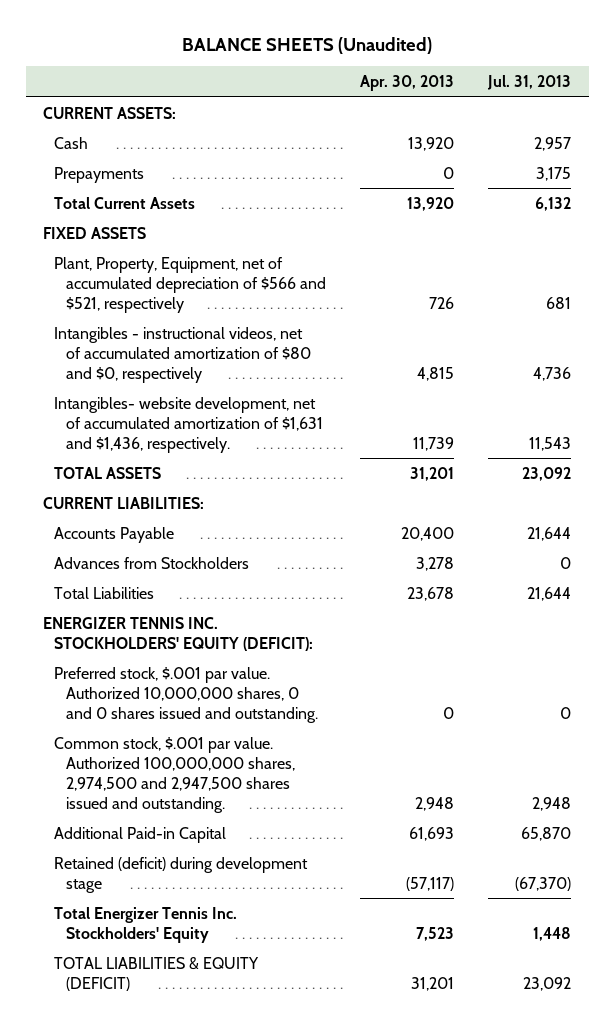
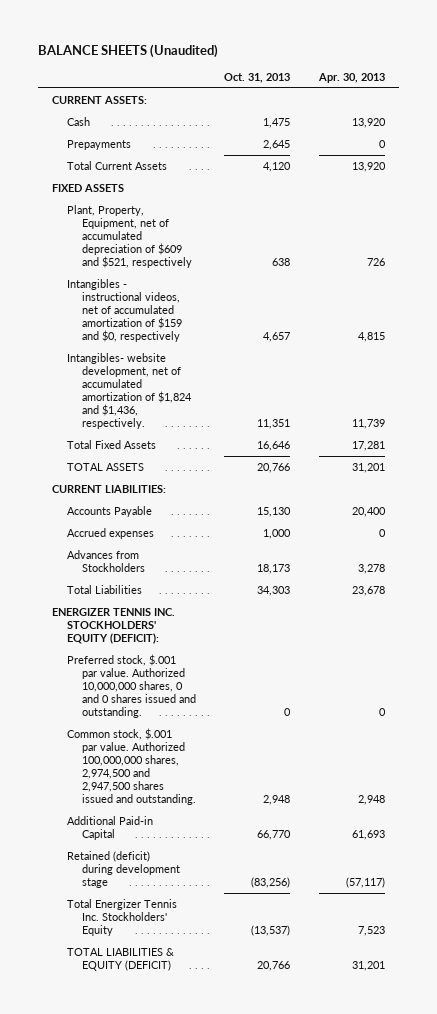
[487,75,572,91] Jul. 31, 2013 -> none
none -> [224,73,291,84] Oct. 31, 2013
[54,256,326,313] Plant, Property, Equipment, net of accumulated depreciation of $566 and $521, respectively -> [66,204,192,269] Plant, Property, Equipment, net of accumulated depreciation of $609 and $521, respectively
[54,326,311,383] Intangibles - instructional videos, net of accumulated amortization of $80 and $0, respectively -> [66,278,182,343] Intangibles - instructional videos, net of accumulated amortization of $159 and $0, respectively
[54,396,323,453] Intangibles- website development, net of accumulated amortization of $1,631 and $1,436, respectively. -> [66,352,192,430] Intangibles- website development, net of accumulated amortization of $1,824 and $1,436, respectively.
none -> [66,439,156,449] Total Fixed Assets
none -> [66,527,154,539] Accrued expenses

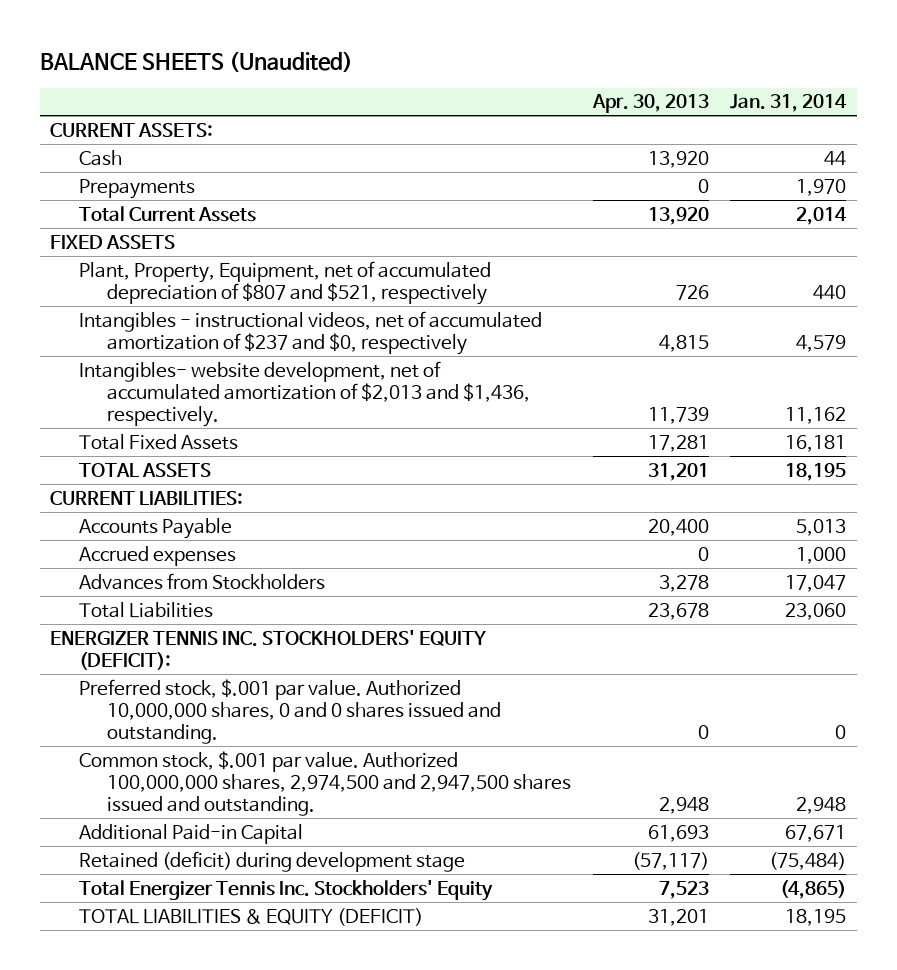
[224,73,291,84] Oct. 31, 2013 -> none
none -> [730,94,848,113] Jan. 31, 2014
[66,204,192,269] Plant, Property, Equipment, net of accumulated depreciation of $609 and $521, respectively -> [78,260,491,305] Plant, Property, Equipment, net of accumulated depreciation of $807 and $521, respectively
[66,278,182,343] Intangibles - instructional videos, net of accumulated amortization of $159 and $0, respectively -> [78,310,542,355] Intangibles - instructional videos, net of accumulated amortization of $237 and $0, respectively
[66,352,192,430] Intangibles- website development, net of accumulated amortization of $1,824 and $1,436, respectively. -> [78,360,531,427] Intangibles- website development, net of accumulated amortization of $2,013 and $1,436, respectively.

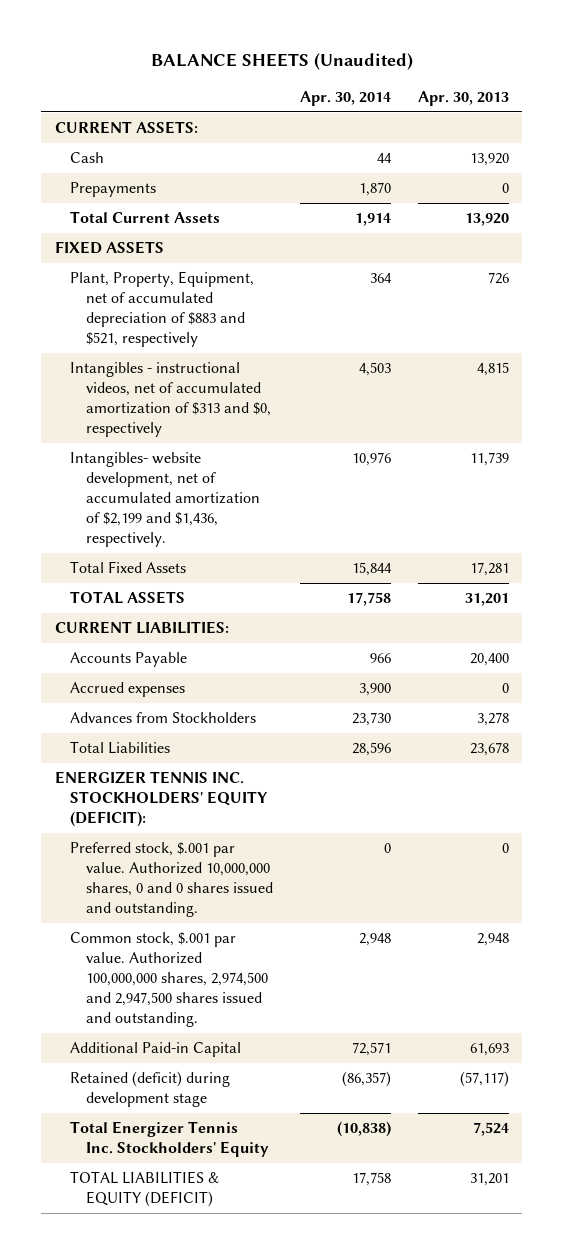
[730,94,848,113] Jan. 31, 2014 -> none
none -> [300,90,392,106] Apr. 30, 2014
[78,260,491,305] Plant, Property, Equipment, net of accumulated depreciation of $807 and $521, respectively -> [70,271,255,347] Plant, Property, Equipment, net of accumulated depreciation of $883 and $521, respectively
[78,310,542,355] Intangibles - instructional videos, net of accumulated amortization of $237 and $0, respectively -> [70,362,272,437] Intangibles - instructional videos, net of accumulated amortization of $313 and $0, respectively
[78,360,531,427] Intangibles- website development, net of accumulated amortization of $2,013 and $1,436, respectively. -> [70,452,261,547] Intangibles- website development, net of accumulated amortization of $2,199 and $1,436, respectively.
[658,880,709,899] 7,523 -> [472,1122,509,1137] 7,524

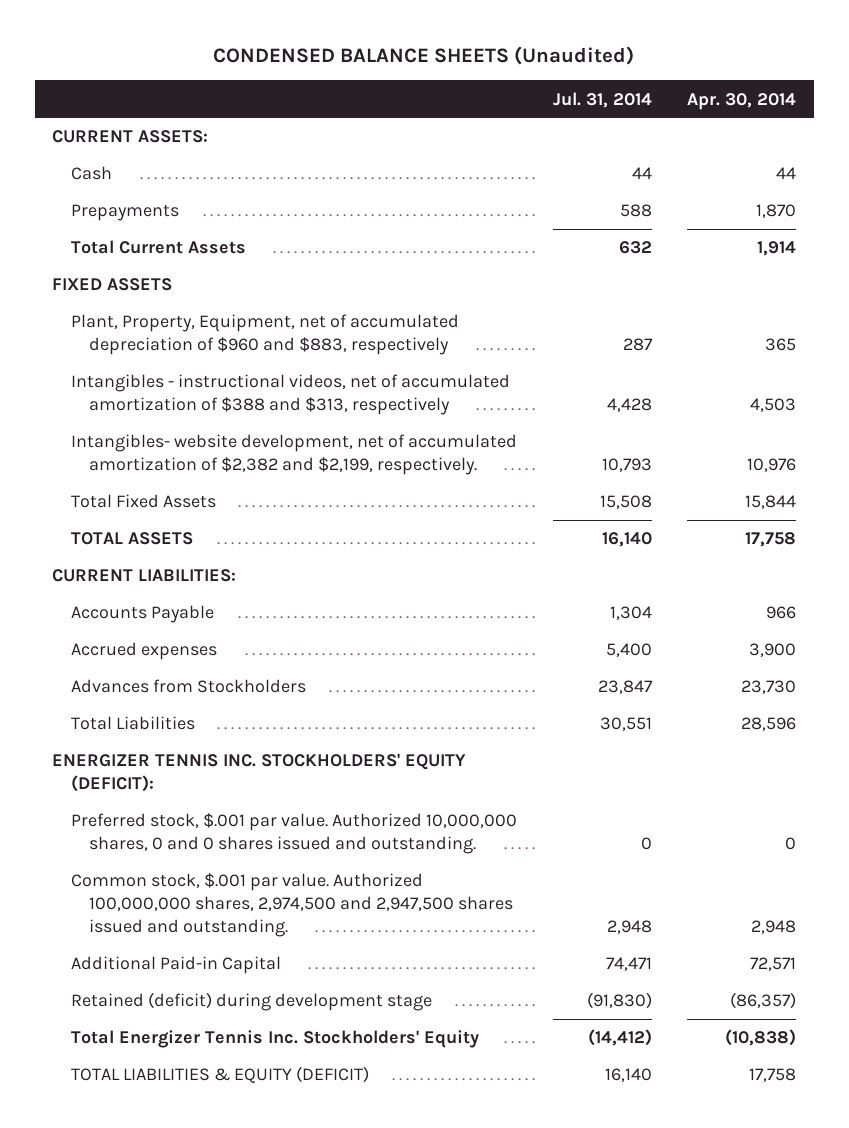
[150,52,413,70] BALANCE SHEETS (Unaudited) -> [213,46,635,66] CONDENSED BALANCE SHEETS (Unaudited)
[417,90,509,106] Apr. 30, 2013 -> none
none -> [552,91,652,108] Jul. 31, 2014
[70,271,255,347] Plant, Property, Equipment, net of accumulated depreciation of $883 and $521, respectively -> [70,314,459,356] Plant, Property, Equipment, net of accumulated depreciation of $960 and $883, respectively
[370,273,393,284] 364 -> [765,338,797,352] 365
[70,362,272,437] Intangibles - instructional videos, net of accumulated amortization of $313 and $0, respectively -> [70,374,510,416] Intangibles - instructional videos, net of accumulated amortization of $388 and $313, respectively
[70,452,261,547] Intangibles- website development, net of accumulated amortization of $2,199 and $1,436, respectively. -> [70,434,517,476] Intangibles- website development, net of accumulated amortization of $2,382 and $2,199, respectively.

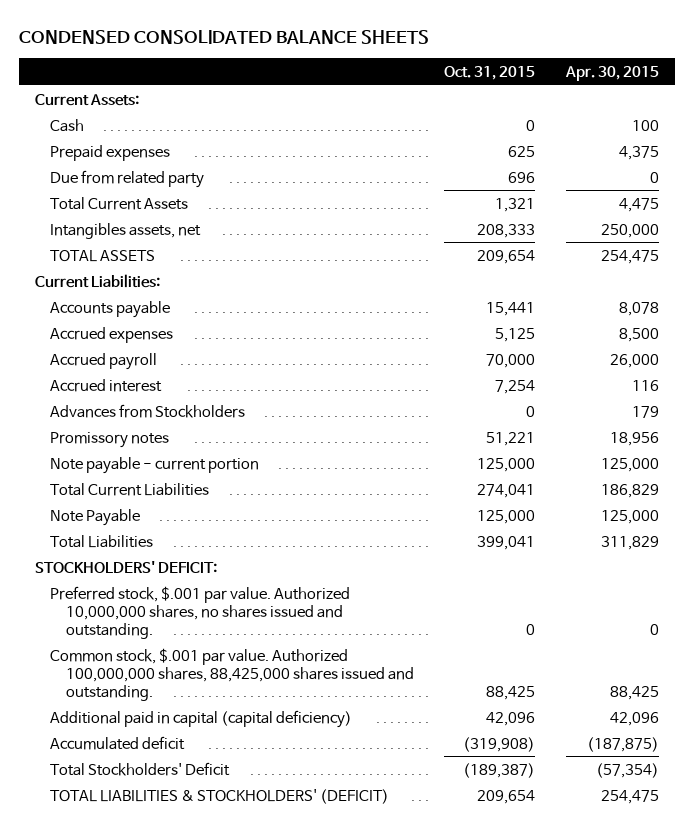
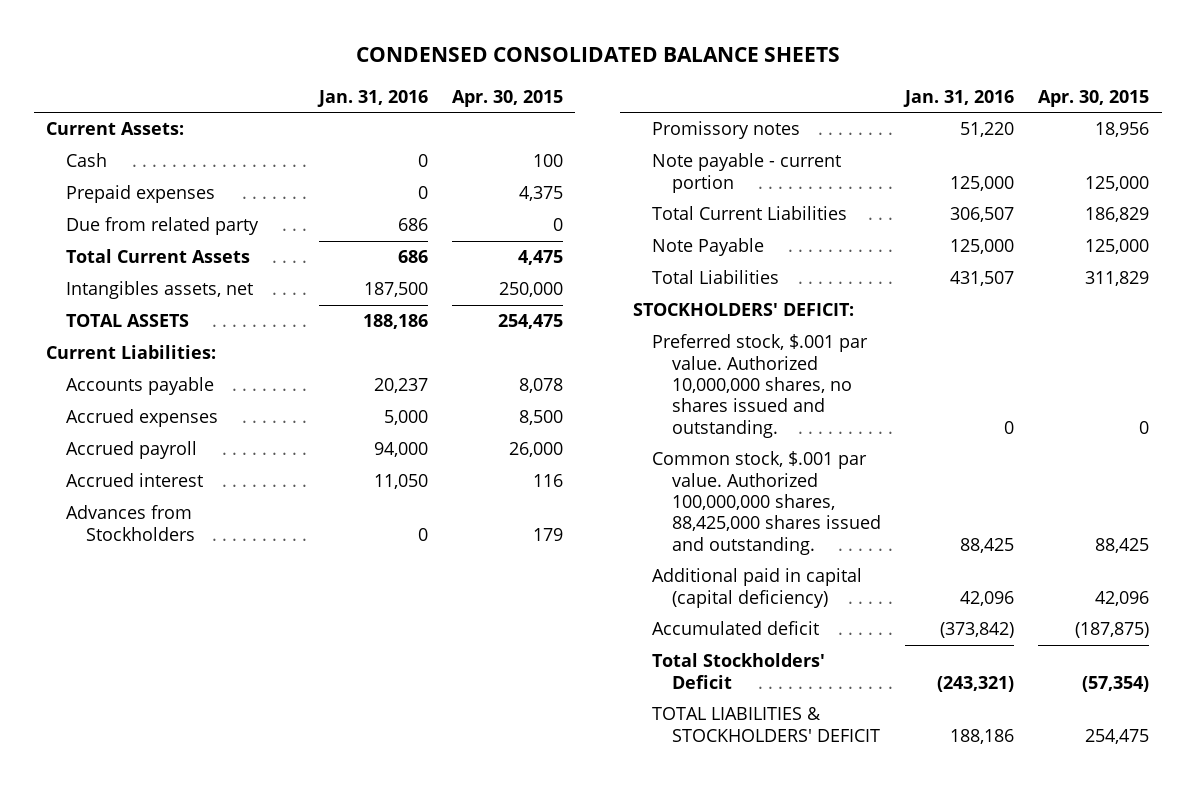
[444,65,536,80] Oct. 31, 2015 -> none
none -> [316,89,428,107] Jan. 31, 2016
[50,788,390,804] TOTAL LIABILITIES & STOCKHOLDERS' (DEFICIT) -> [652,707,880,742] TOTAL LIABILITIES & STOCKHOLDERS' DEFICIT

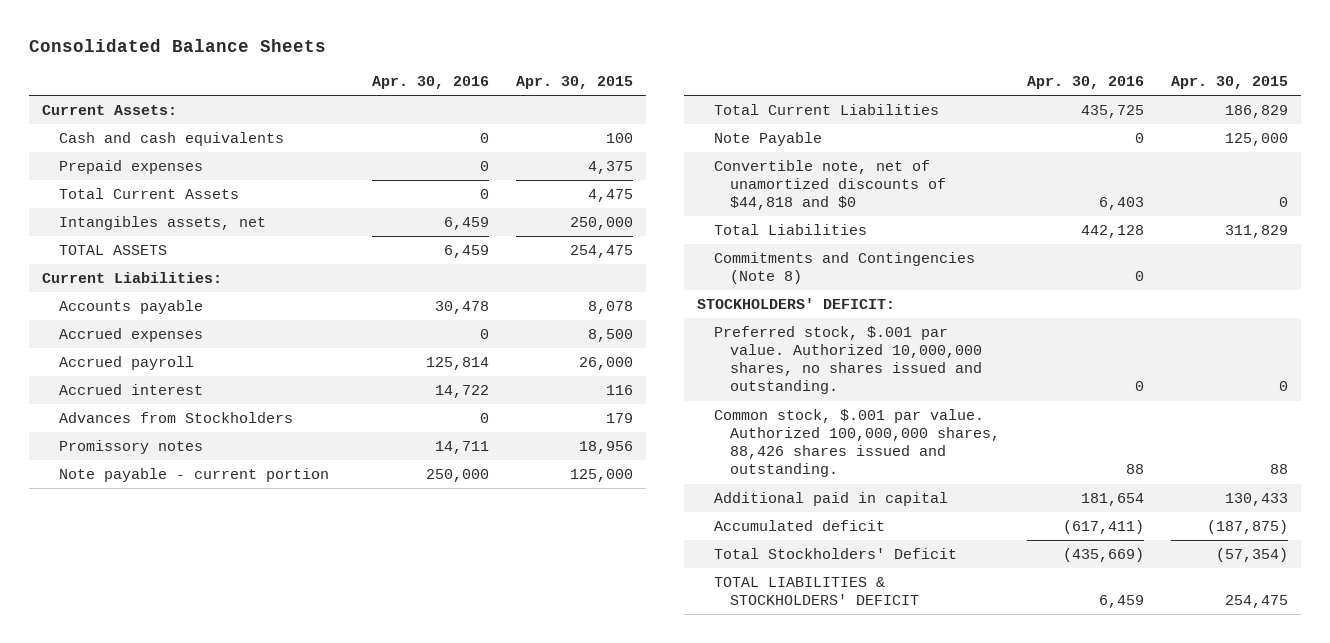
[355,47,840,63] CONDENSED CONSOLIDATED BALANCE SHEETS -> [28,39,326,53] Consolidated Balance Sheets
[316,89,428,107] Jan. 31, 2016 -> none
none -> [371,76,489,90] Apr. 30, 2016
[66,153,108,168] Cash -> [58,131,284,146] Cash and cash equivalents
[66,217,260,236] Due from related party -> none
none -> [713,159,947,211] Convertible note, net of unamortized discounts of $44,818 and $0
none -> [713,251,975,285] Commitments and Contingencies (Note 8)
[652,451,881,555] Common stock, $.001 par value. Authorized 100,000,000 shares, 88,425,000 shares issued and outstanding. -> [713,408,1001,478] Common stock, $.001 par value. Authorized 100,000,000 shares, 88,426 shares issued and outstanding.
[1095,537,1150,553] 88,425 -> [1269,464,1288,475] 88
[652,568,863,608] Additional paid in capital (capital deficiency) -> [713,491,948,506] Additional paid in capital
[1095,590,1150,606] 42,096 -> [1224,492,1288,506] 130,433

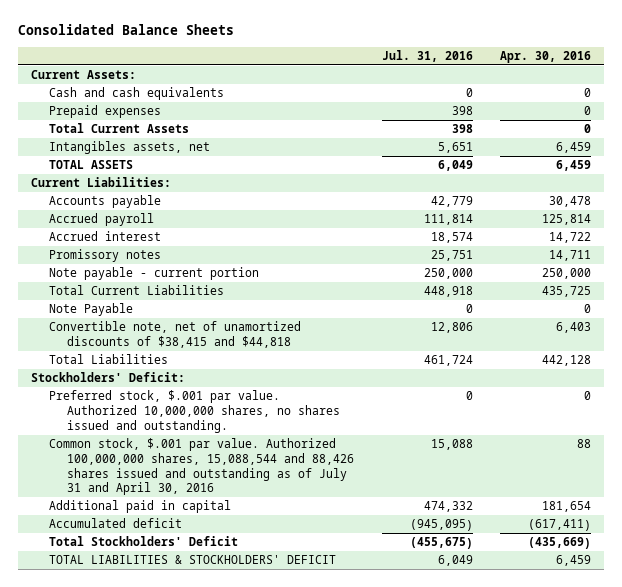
[515,76,633,90] Apr. 30, 2015 -> none
none -> [381,49,473,62] Jul. 31, 2016
[58,327,203,342] Accrued expenses -> none
[58,411,293,423] Advances from Stockholders -> none
[713,159,947,211] Convertible note, net of unamortized discounts of $44,818 and $0 -> [49,321,302,348] Convertible note, net of unamortized discounts of $38,415 and $44,818
[713,251,975,285] Commitments and Contingencies (Note 8) -> none
[697,297,896,309] STOCKHOLDERS' DEFICIT: -> [31,372,186,383] Stockholders' Deficit:
[713,408,1001,478] Common stock, $.001 par value. Authorized 100,000,000 shares, 88,426 shares issued and outstanding. -> [49,438,355,496] Common stock, $.001 par value. Authorized 100,000,000 shares, 15,088,544 and 88,426 shares issued and outstanding as of July 31 and April 30, 2016

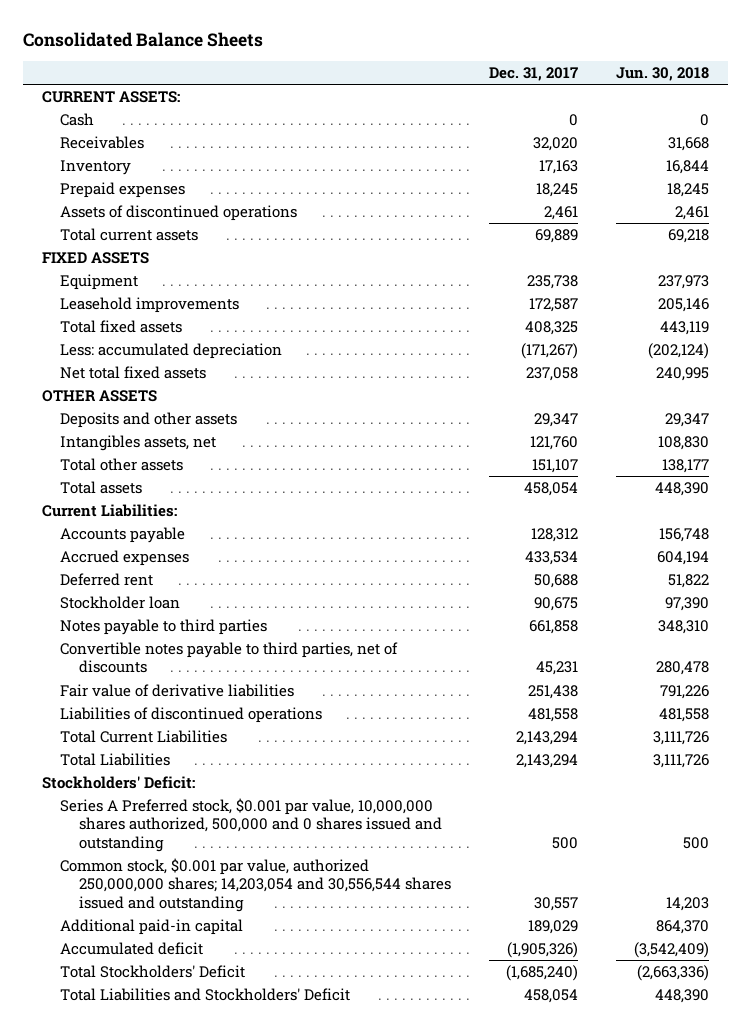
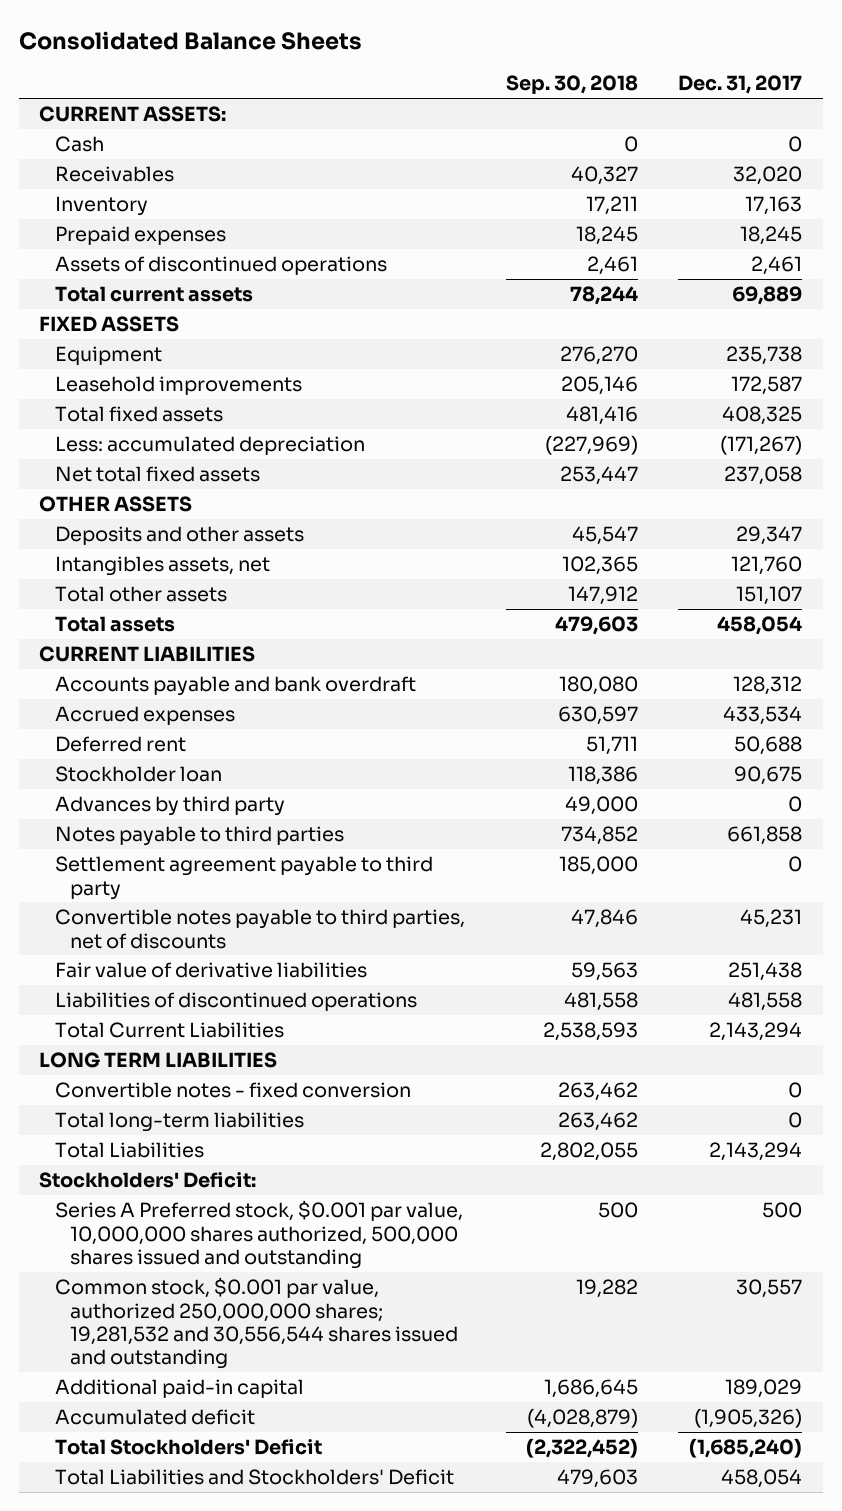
[616,67,710,82] Jun. 30, 2018 -> none
none -> [505,75,638,95] Sep. 30, 2018
[41,504,177,518] Current Liabilities: -> [39,646,256,663] CURRENT LIABILITIES
[60,527,186,544] Accounts payable -> [54,676,416,697] Accounts payable and bank overdraft
none -> [54,796,285,817] Advances by third party
none -> [54,856,433,900] Settlement agreement payable to third party
none -> [39,1052,278,1069] LONG TERM LIABILITIES
none -> [54,1082,411,1099] Convertible notes - fixed conversion
none -> [54,1112,304,1133] Total long-term liabilities
[60,798,443,852] Series A Preferred stock, $0.001 par value, 10,000,000 shares authorized, 500,000 and 0 shares issued and outstanding -> [54,1200,463,1269] Series A Preferred stock, $0.001 par value, 10,000,000 shares authorized, 500,000 shares issued and outstanding
[60,858,452,912] Common stock, $0.001 par value, authorized 250,000,000 shares; 14,203,054 and 30,556,544 shares issued and outstanding -> [54,1277,459,1370] Common stock, $0.001 par value, authorized 250,000,000 shares; 19,281,532 and 30,556,544 shares issued and outstanding

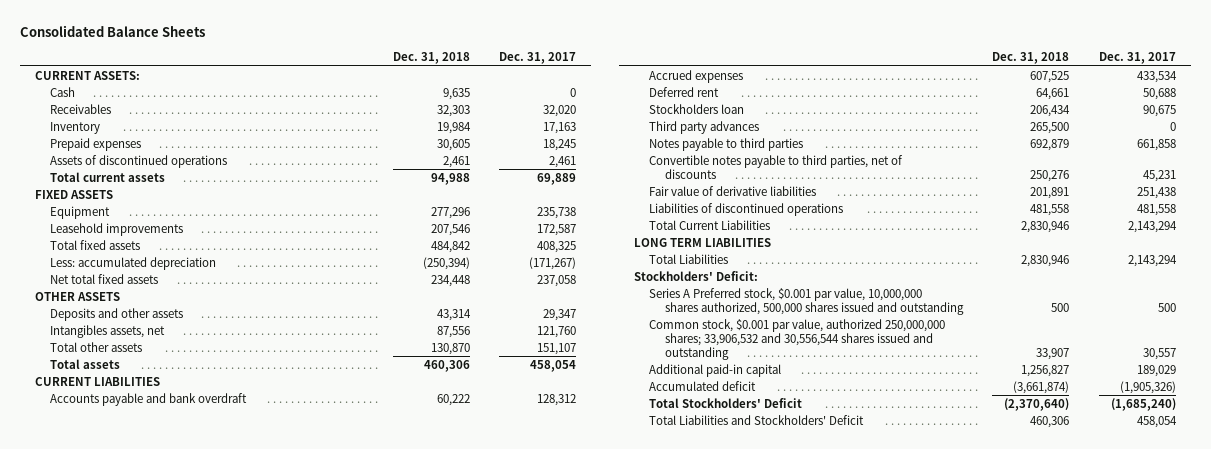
[505,75,638,95] Sep. 30, 2018 -> none
none -> [392,52,470,65] Dec. 31, 2018
[54,766,222,783] Stockholder loan -> [649,103,745,114] Stockholders loan
[54,796,285,817] Advances by third party -> [649,120,760,134] Third party advances
[54,856,433,900] Settlement agreement payable to third party -> none
[54,1082,411,1099] Convertible notes - fixed conversion -> none
[54,1112,304,1133] Total long-term liabilities -> none
[54,1277,459,1370] Common stock, $0.001 par value, authorized 250,000,000 shares; 19,281,532 and 30,556,544 shares issued and outstanding -> [649,318,946,360] Common stock, $0.001 par value, authorized 250,000,000 shares; 33,906,532 and 30,556,544 shares issued and outstanding

